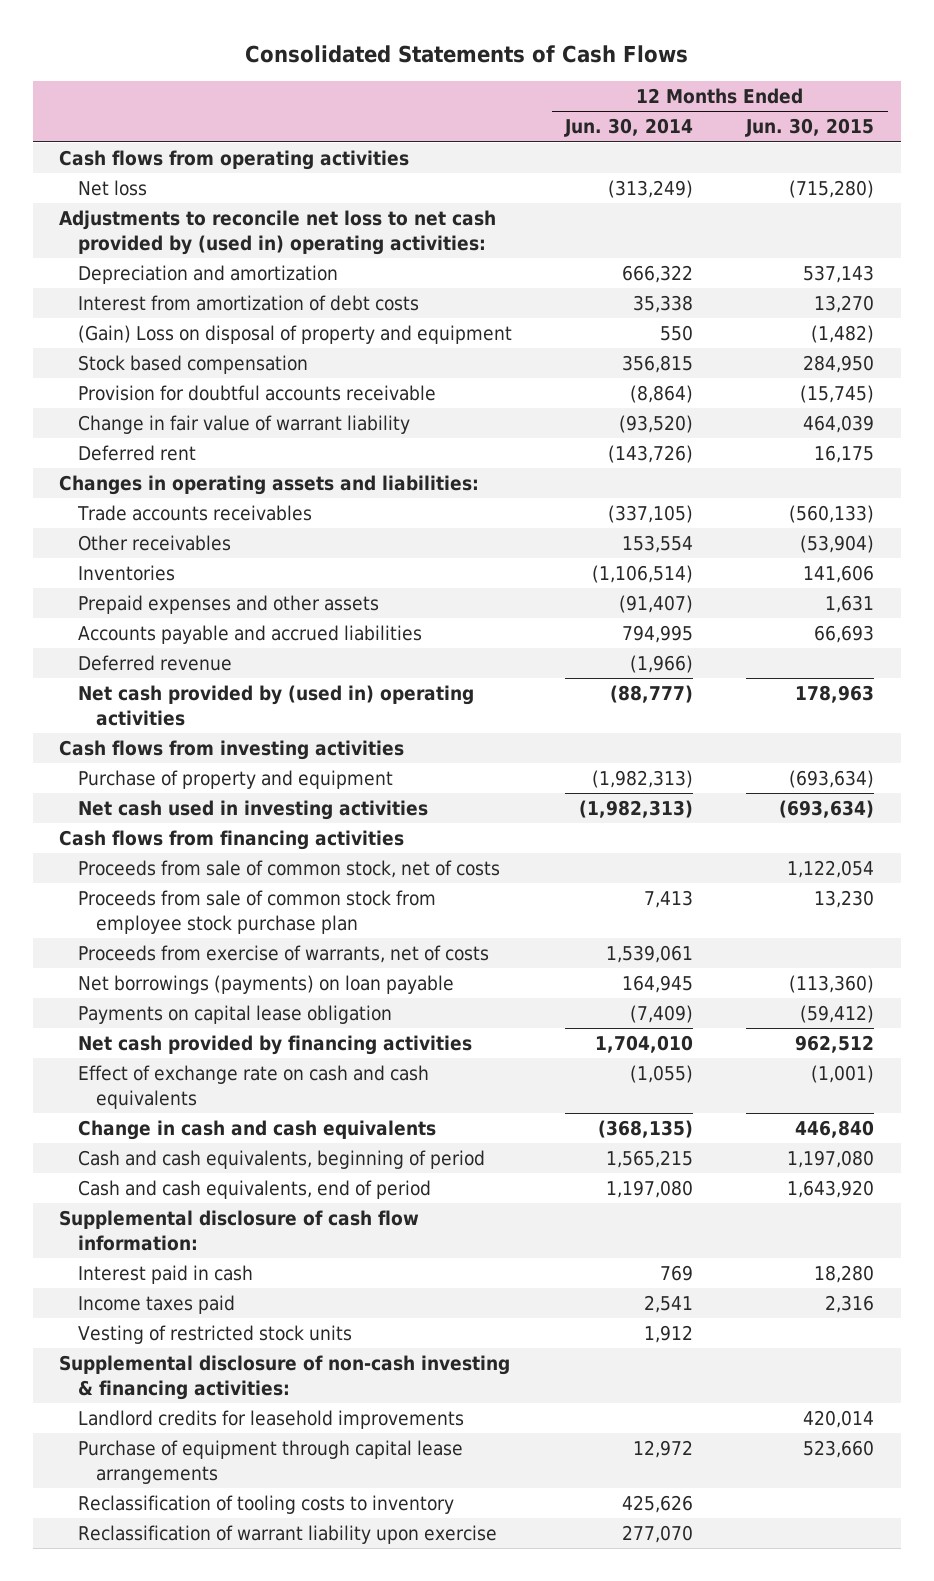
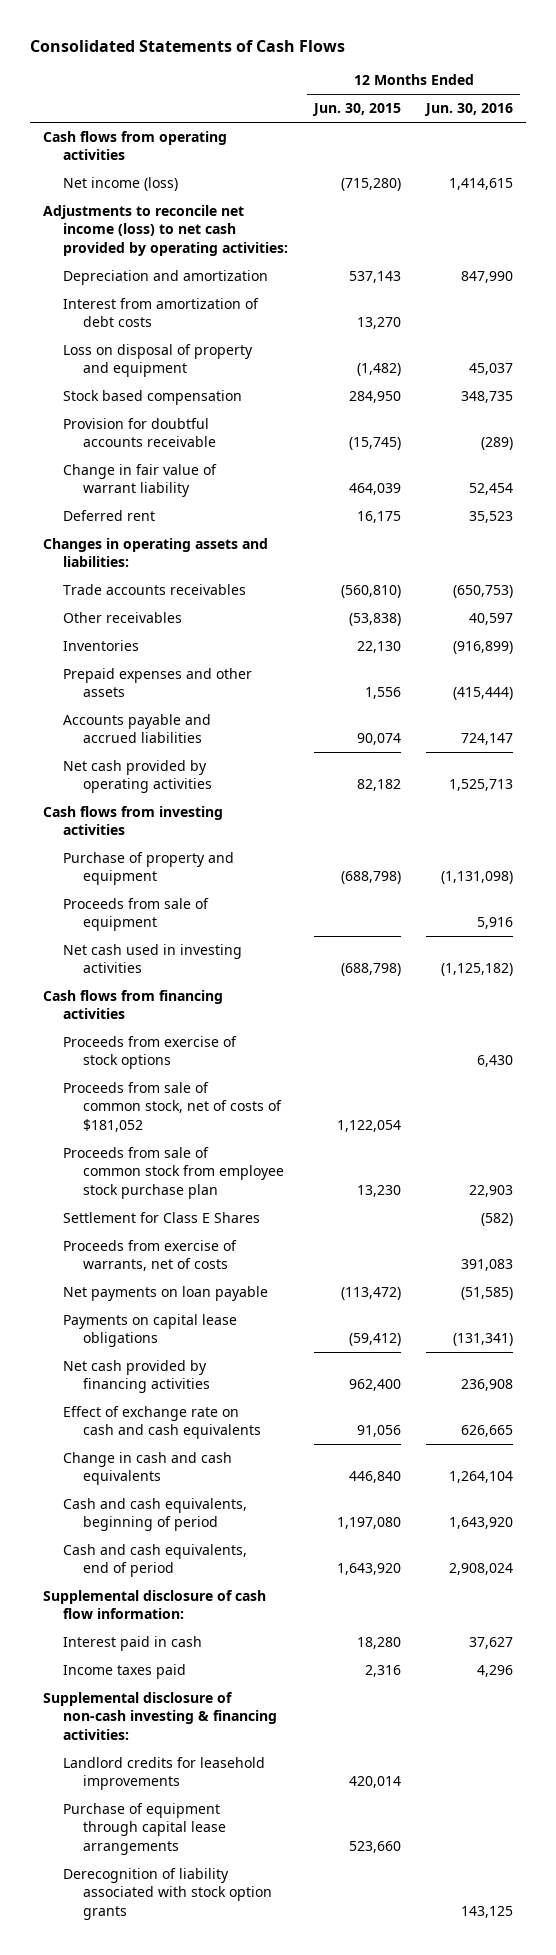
[564,118,694,138] Jun. 30, 2014 -> none
none -> [424,103,514,117] Jun. 30, 2016
[77,180,147,197] Net loss -> [63,177,179,192] Net income (loss)
[59,210,497,255] Adjustments to reconcile net loss to net cash provided by (used in) operating activities: -> [42,205,289,256] Adjustments to reconcile net income (loss) to net cash provided by operating activities:
[77,325,512,345] (Gain) Loss on disposal of property and equipment -> [63,344,254,378] Loss on disposal of property and equipment
[77,655,232,672] Deferred revenue -> none
[789,505,875,524] (560,133) -> [340,585,401,599] (560,810)
[800,535,875,554] (53,904) -> [348,613,401,627] (53,838)
[803,565,875,584] 141,606 -> [356,641,401,654] 22,130
[825,595,875,614] 1,631 -> [364,687,401,700] 1,556
[814,625,875,644] 66,693 -> [356,733,401,746] 90,074
[77,685,474,726] Net cash provided by (used in) operating activities -> [63,760,213,794] Net cash provided by operating activities
[795,685,875,704] 178,963 -> [356,779,401,792] 82,182
[789,770,875,789] (693,634) -> [340,871,401,885] (688,798)
none -> [63,898,210,932] Proceeds from sale of equipment
[779,800,875,819] (693,634) -> [340,963,401,977] (688,798)
none -> [63,1036,238,1070] Proceeds from exercise of stock options
[77,860,500,879] Proceeds from sale of common stock, net of costs -> [63,1082,283,1132] Proceeds from sale of common stock, net of costs of $181,052
none -> [63,1212,261,1224] Settlement for Class E Shares
[77,975,454,995] Net borrowings (payments) on loan payable -> [63,1286,269,1302] Net payments on loan payable
[789,975,875,994] (113,360) -> [340,1287,401,1301] (113,472)
[77,1005,392,1025] Payments on capital lease obligation -> [63,1314,238,1348] Payments on capital lease obligations
[795,1035,875,1054] 962,512 -> [348,1379,401,1392] 962,400
[811,1065,875,1084] (1,001) -> [356,1425,401,1438] 91,056
[77,1325,352,1345] Vesting of restricted stock units -> none
[77,1495,454,1515] Reclassification of tooling costs to inventory -> none
[77,1525,497,1545] Reclassification of warrant liability upon exercise -> none
none -> [63,1868,273,1920] Derecognition of liability associated with stock option grants

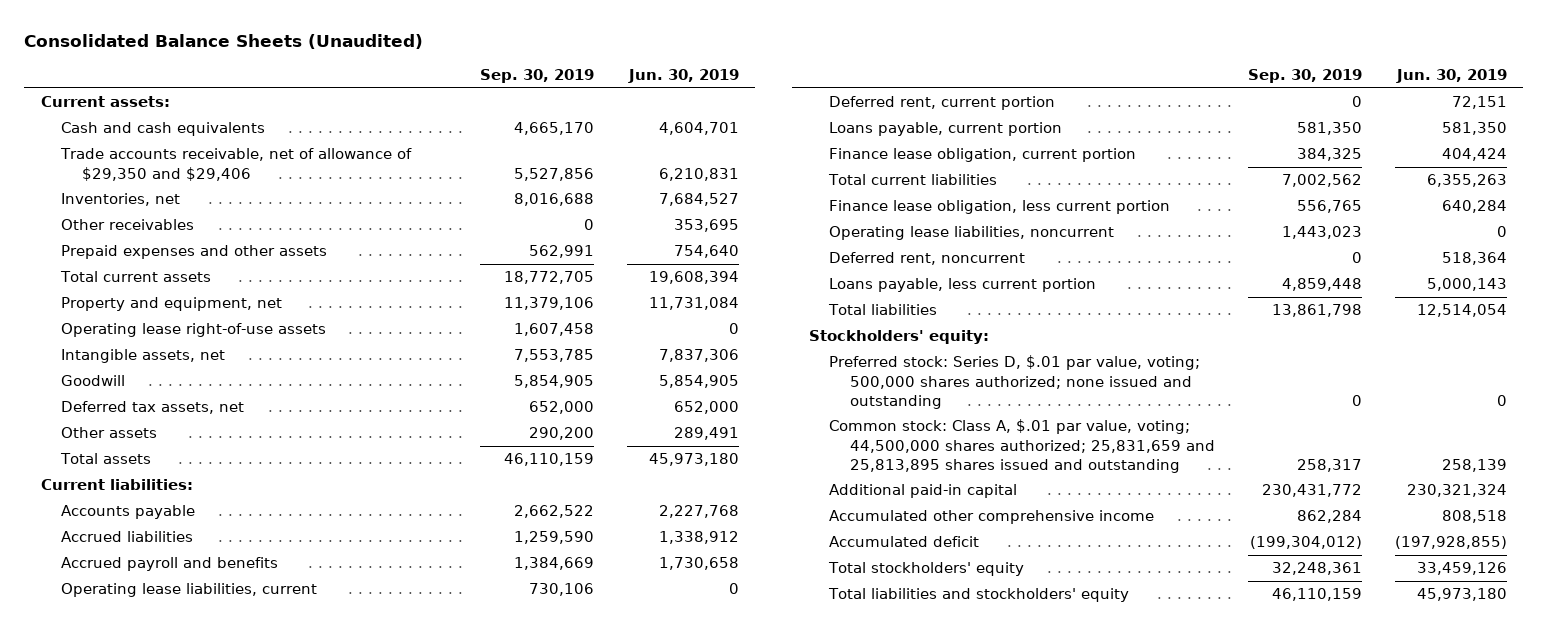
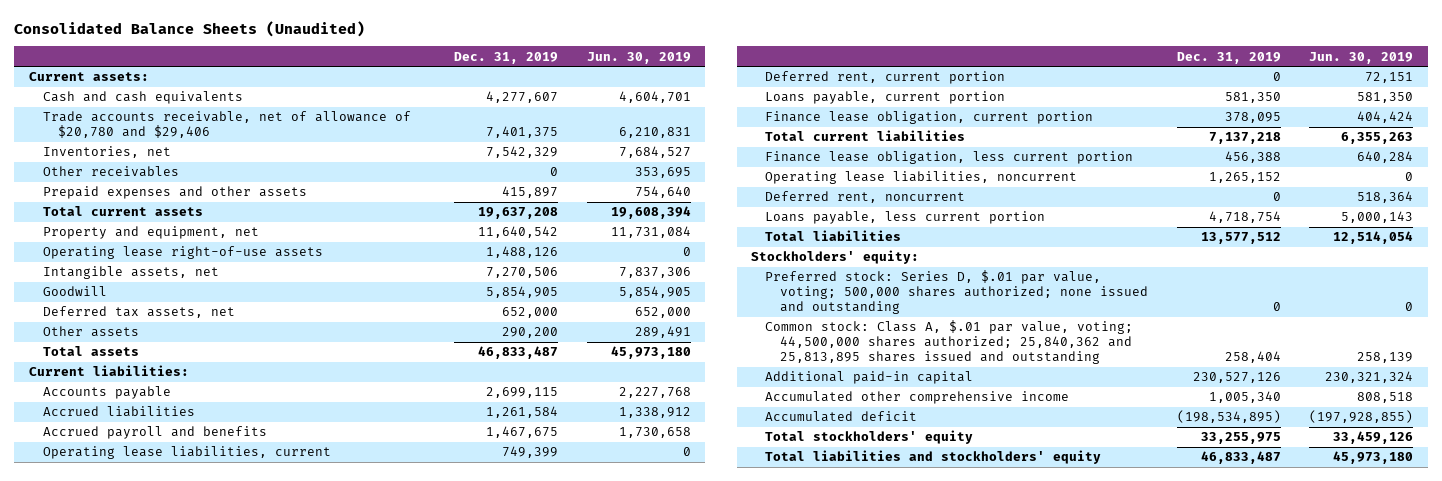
[479,69,594,84] Sep. 30, 2019 -> none
none -> [454,51,559,64] Dec. 31, 2019
[60,148,413,181] Trade accounts receivable, net of allowance of $29,350 and $29,406 -> [43,111,412,139] Trade accounts receivable, net of allowance of $20,780 and $29,406
[829,419,1216,473] Common stock: Class A, $.01 par value, voting; 44,500,000 shares authorized; 25,831,659 and 25,813,895 shares issued and outstanding -> [765,320,1134,365] Common stock: Class A, $.01 par value, voting; 44,500,000 shares authorized; 25,840,362 and 25,813,895 shares issued and outstanding

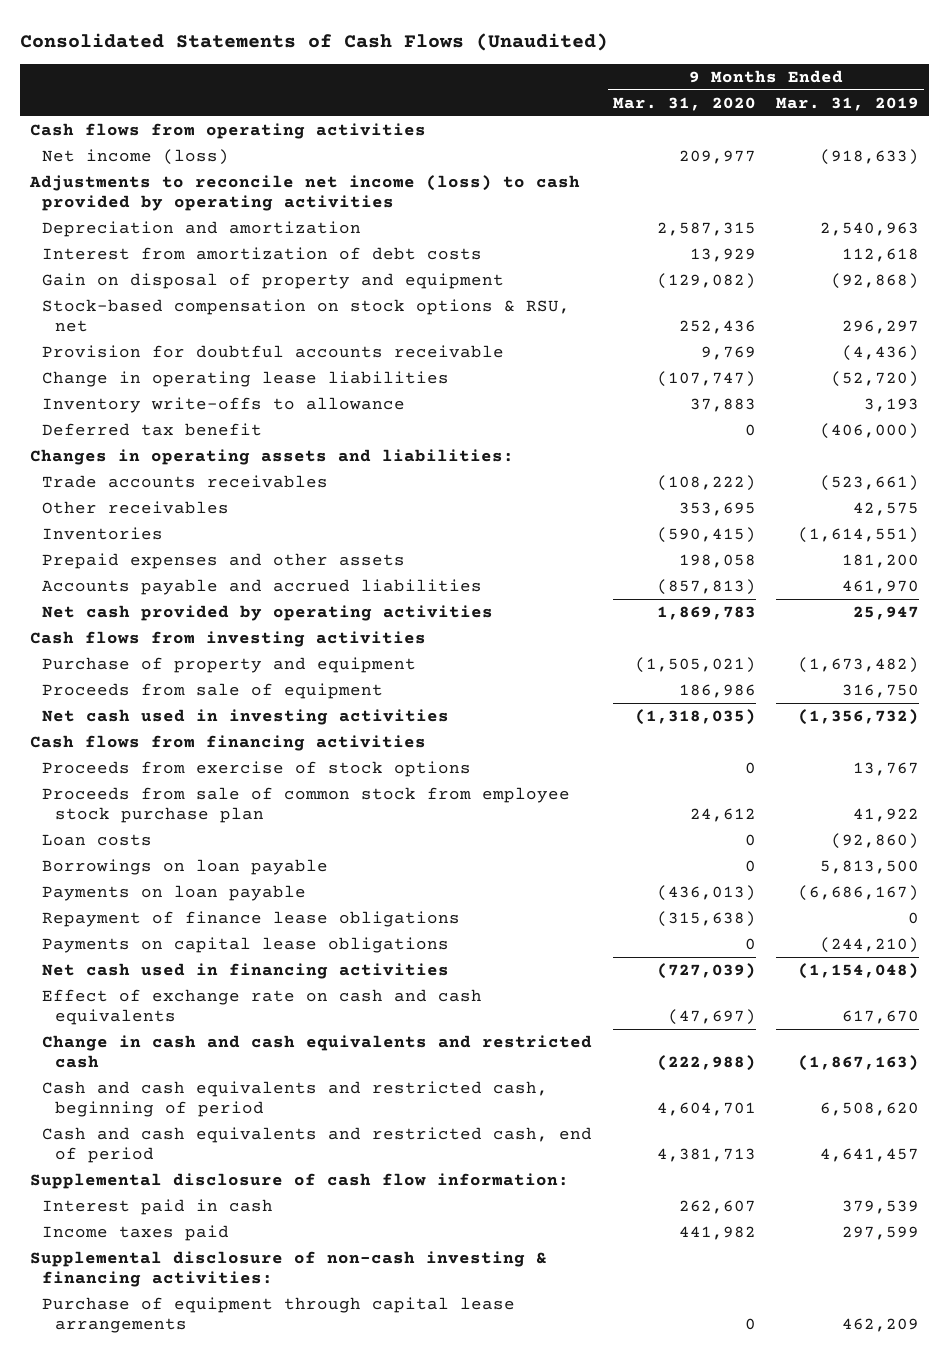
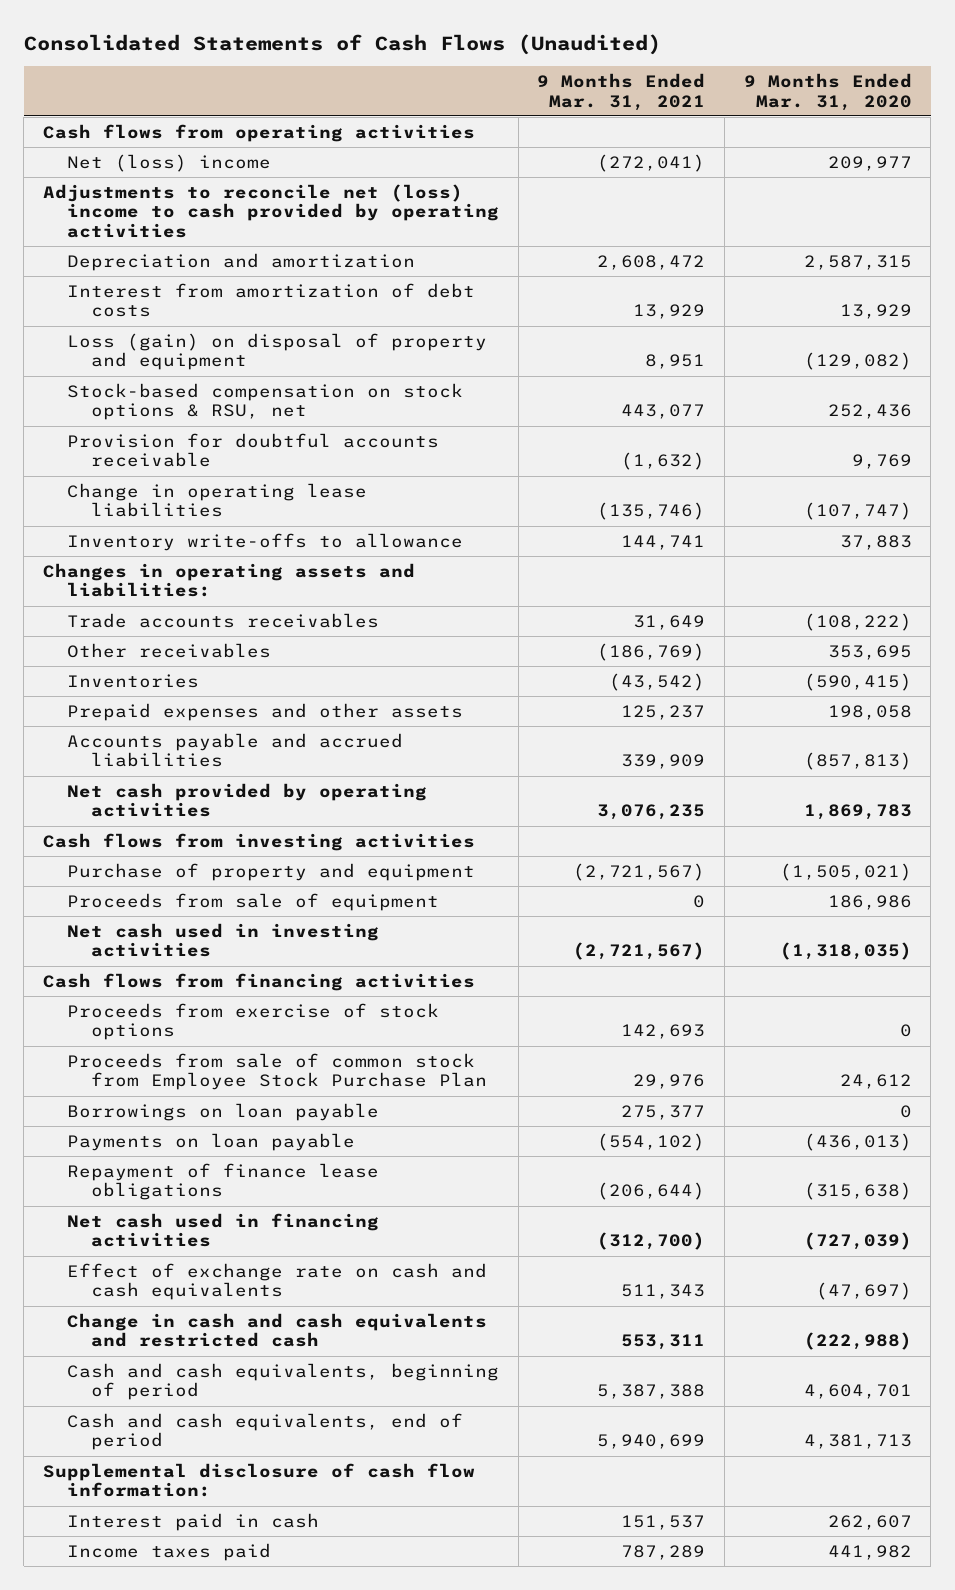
[776,96,920,111] Mar. 31, 2019 -> none
none -> [537,73,706,111] 9 Months Ended Mar. 31, 2021
[42,148,230,165] Net income (loss) -> [67,153,272,172] Net (loss) income
[28,174,580,212] Adjustments to reconcile net income (loss) to cash provided by operating activities -> [43,183,500,238] Adjustments to reconcile net (loss) income to cash provided by operating activities
[42,272,505,289] Gain on disposal of property and equipment -> [67,332,488,371] Loss (gain) on disposal of property and equipment
[42,422,263,436] Deferred tax benefit -> none
[42,833,153,846] Loan costs -> none
[42,786,571,824] Proceeds from sale of common stock from employee stock purchase plan -> [67,1052,488,1091] Proceeds from sale of common stock from Employee Stock Purchase Plan
[42,936,450,953] Payments on capital lease obligations -> none
[42,1080,549,1118] Cash and cash equivalents and restricted cash, beginning of period -> [67,1362,500,1401] Cash and cash equivalents, beginning of period
[42,1126,593,1164] Cash and cash equivalents and restricted cash, end of period -> [67,1412,464,1451] Cash and cash equivalents, end of period
[29,1250,547,1288] Supplemental disclosure of non-cash investing & financing activities: -> none
[42,1296,516,1334] Purchase of equipment through capital lease arrangements -> none

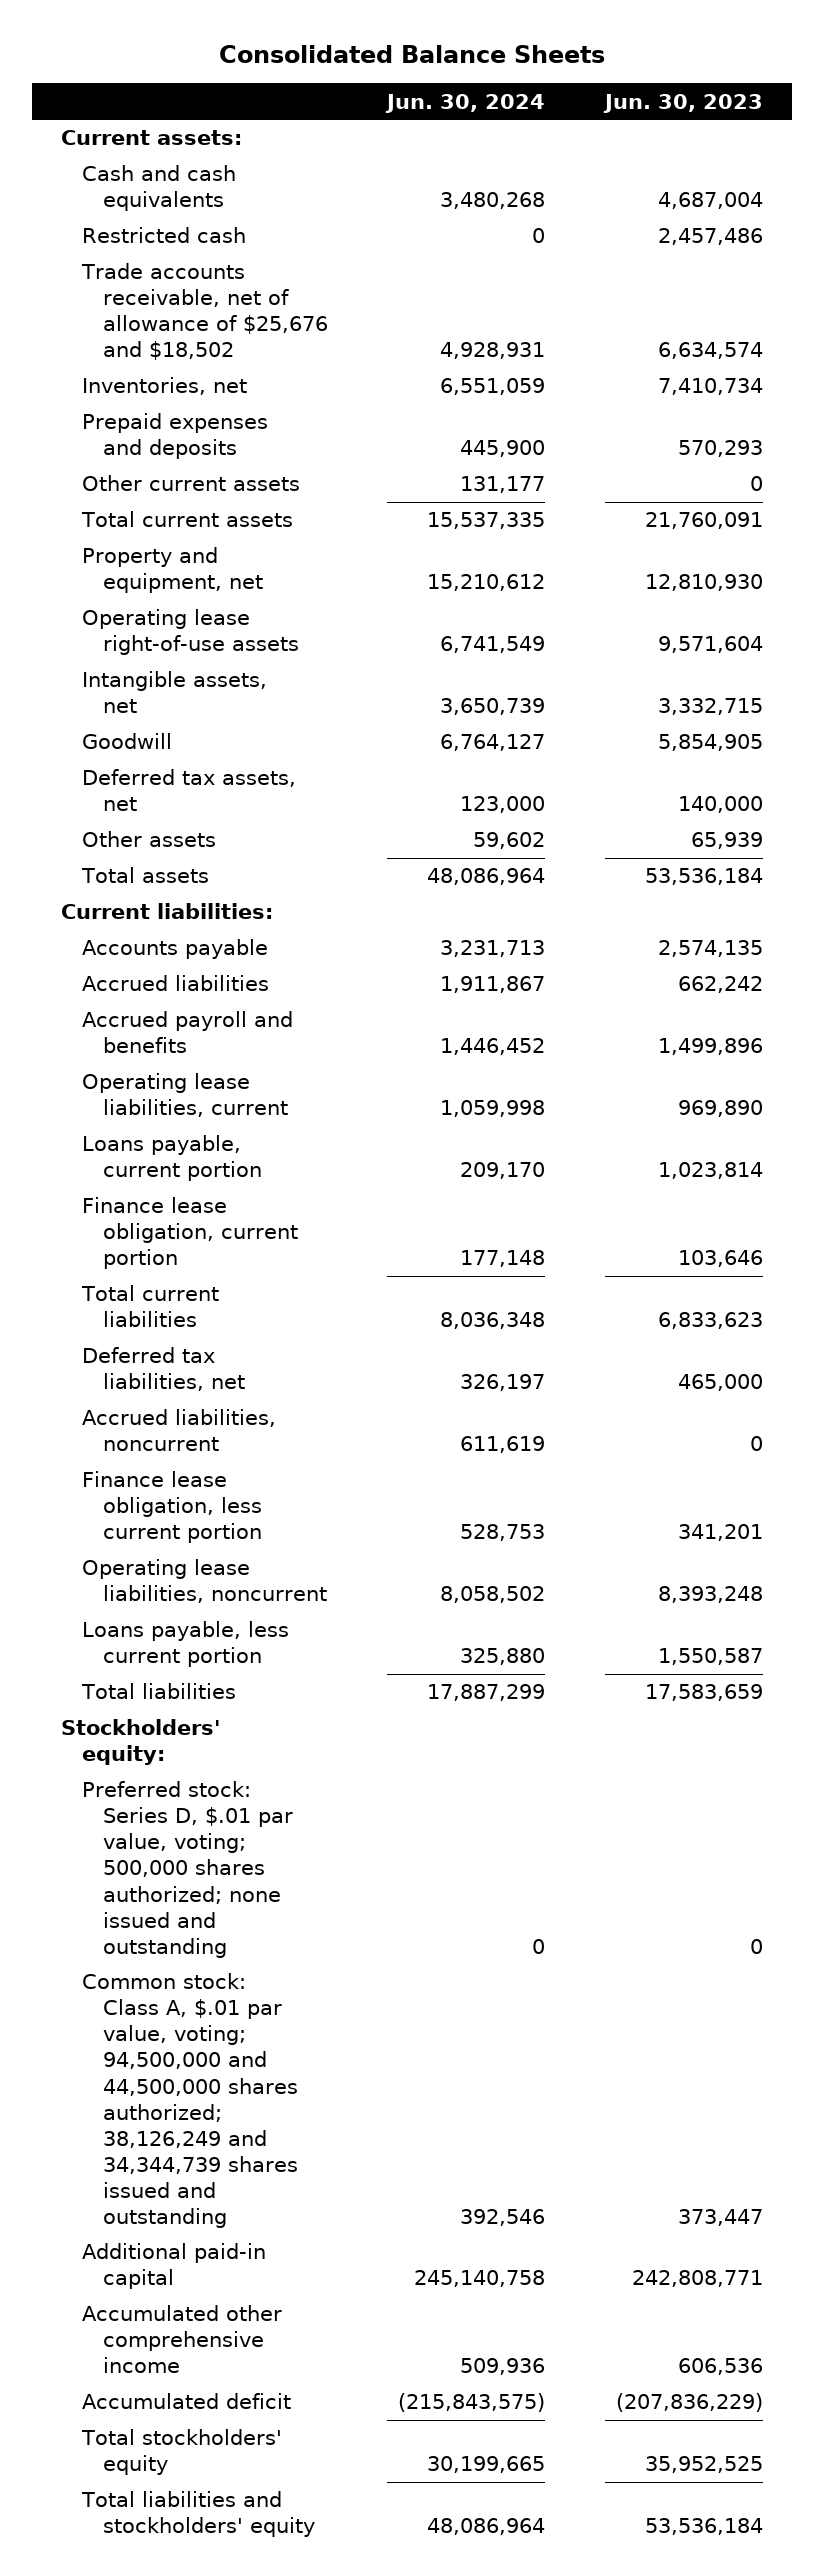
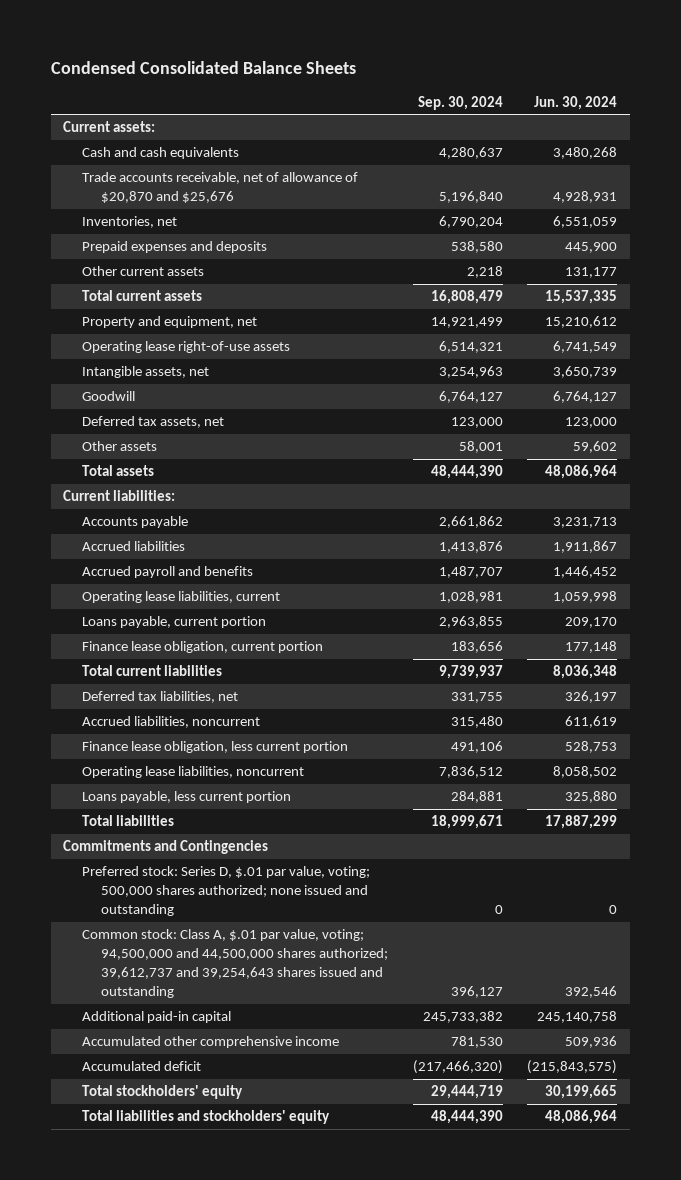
[219,45,606,64] Consolidated Balance Sheets -> [50,61,356,75] Condensed Consolidated Balance Sheets
[602,93,763,113] Jun. 30, 2023 -> none
none -> [417,95,503,110] Sep. 30, 2024
[82,227,247,244] Restricted cash -> none
[81,263,328,361] Trade accounts receivable, net of allowance of $25,676 and $18,502 -> [81,172,358,204] Trade accounts receivable, net of allowance of $20,870 and $25,676
[61,1719,221,1766] Stockholders' equity: -> none
none -> [63,840,269,855] Commitments and Contingencies
[82,1973,298,2228] Common stock: Class A, $.01 par value, voting; 94,500,000 and 44,500,000 shares authorized; 38,126,249 and 34,344,739 shares issued and outstanding -> [81,929,388,999] Common stock: Class A, $.01 par value, voting; 94,500,000 and 44,500,000 shares authorized; 39,612,737 and 39,254,643 shares issued and outstanding

